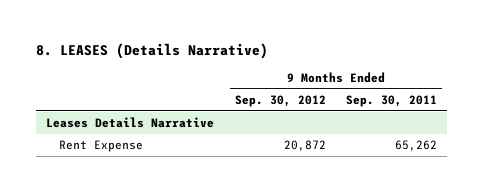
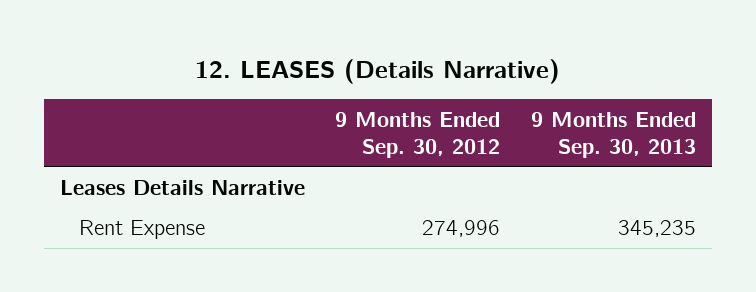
[36,42,269,59] 8. LEASES (Details Narrative) -> [194,58,560,84] 12. LEASES (Details Narrative)
[346,95,438,108] Sep. 30, 2011 -> none
none -> [531,111,697,159] 9 Months Ended Sep. 30, 2013
[283,140,326,152] 20,872 -> [422,220,501,238] 274,996

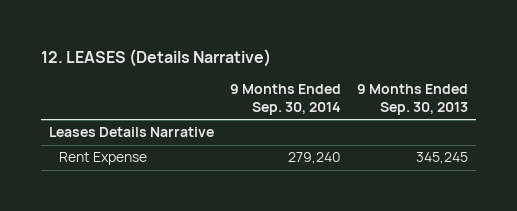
[335,111,501,159] 9 Months Ended Sep. 30, 2012 -> none
none -> [229,84,341,115] 9 Months Ended Sep. 30, 2014
[618,220,697,238] 345,235 -> [415,152,468,165] 345,245

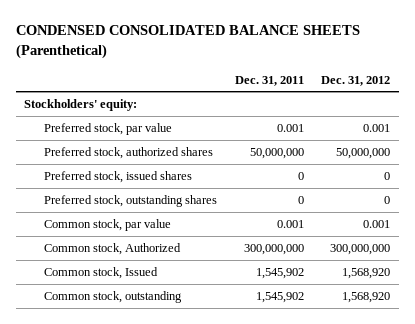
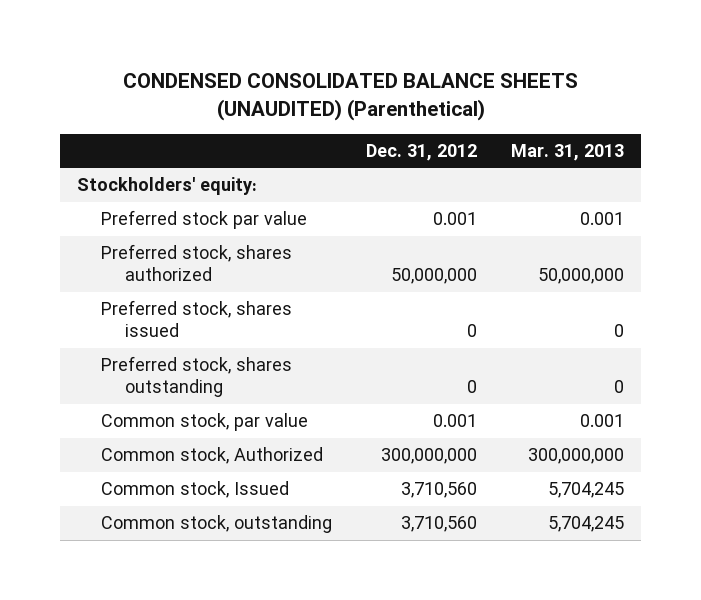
[15,25,360,59] CONDENSED CONSOLIDATED BALANCE SHEETS (Parenthetical) -> [122,72,578,121] CONDENSED CONSOLIDATED BALANCE SHEETS (UNAUDITED) (Parenthetical)
[234,75,304,86] Dec. 31, 2011 -> none
none -> [511,143,625,161] Mar. 31, 2013
[44,122,173,135] Preferred stock, par value -> [101,210,308,230] Preferred stock par value
[44,146,214,159] Preferred stock, authorized shares -> [101,244,293,282] Preferred stock, shares authorized
[44,170,193,183] Preferred stock, issued shares -> [101,300,293,338] Preferred stock, shares issued
[44,194,218,207] Preferred stock, outstanding shares -> [101,356,293,398] Preferred stock, shares outstanding
[342,267,391,279] 1,568,920 -> [401,482,478,499] 3,710,560
[342,291,391,303] 1,568,920 -> [401,516,478,533] 3,710,560

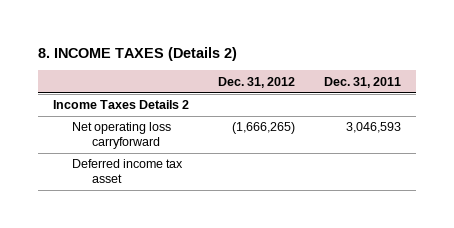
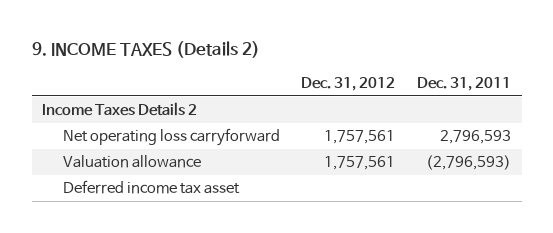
[38,46,238,61] 8. INCOME TAXES (Details 2) -> [31,40,260,58] 9. INCOME TAXES (Details 2)
[231,122,295,135] (1,666,265) -> [324,130,396,145] 1,757,561
[345,122,401,134] 3,046,593 -> [439,130,511,145] 2,796,593
none -> [62,155,201,169] Valuation allowance

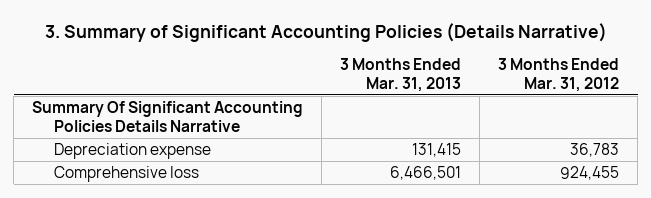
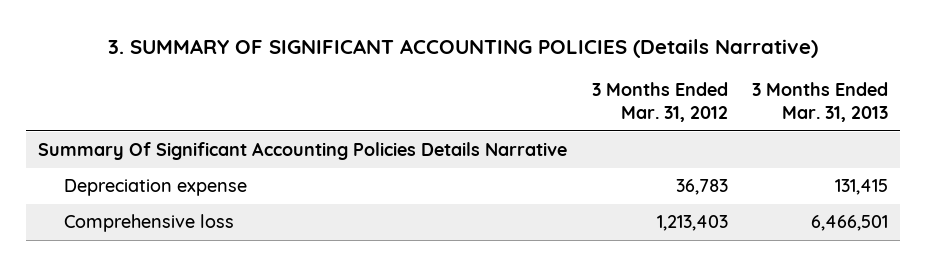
[44,22,607,42] 3. Summary of Significant Accounting Policies (Details Narrative) -> [108,38,819,58] 3. SUMMARY OF SIGNIFICANT ACCOUNTING POLICIES (Details Narrative)
[560,165,620,180] 924,455 -> [656,215,728,232] 1,213,403

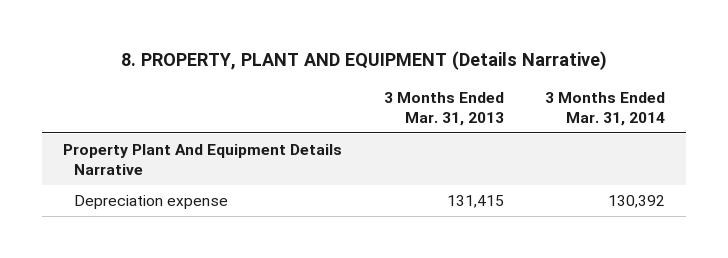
[108,38,819,58] 3. SUMMARY OF SIGNIFICANT ACCOUNTING POLICIES (Details Narrative) -> [121,50,608,70] 8. PROPERTY, PLANT AND EQUIPMENT (Details Narrative)
[591,82,728,123] 3 Months Ended Mar. 31, 2012 -> none
none -> [545,91,666,126] 3 Months Ended Mar. 31, 2014
[38,142,568,161] Summary Of Significant Accounting Policies Details Narrative -> none
none -> [62,144,342,176] Property Plant And Equipment Details Narrative
[64,214,235,233] Comprehensive loss -> none

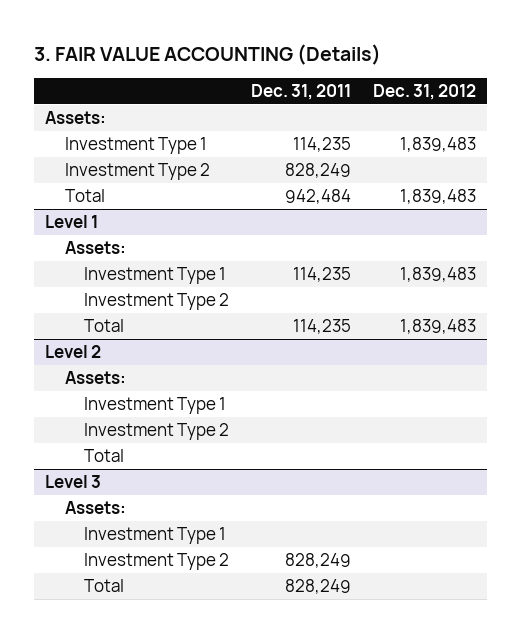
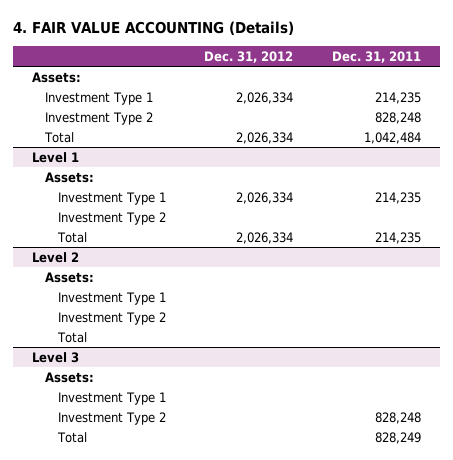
[34,43,382,65] 3. FAIR VALUE ACCOUNTING (Details) -> [12,21,294,36] 4. FAIR VALUE ACCOUNTING (Details)
[293,137,352,153] 114,235 -> [374,91,421,104] 214,235
[399,137,476,153] 1,839,483 -> [236,91,294,104] 2,026,334
[285,163,352,179] 828,249 -> [374,111,421,124] 828,248
[285,189,352,205] 942,484 -> [363,131,421,144] 1,042,484
[399,189,476,205] 1,839,483 -> [236,131,294,144] 2,026,334
[293,267,352,283] 114,235 -> [374,191,421,204] 214,235
[399,267,476,283] 1,839,483 -> [236,191,294,204] 2,026,334
[293,319,352,335] 114,235 -> [374,231,421,244] 214,235
[399,319,476,335] 1,839,483 -> [236,231,294,244] 2,026,334
[285,553,352,569] 828,249 -> [374,411,421,424] 828,248

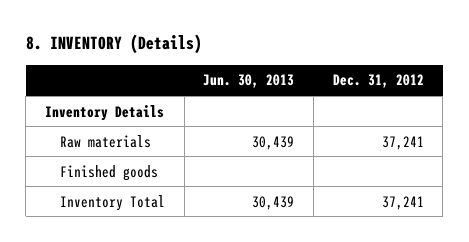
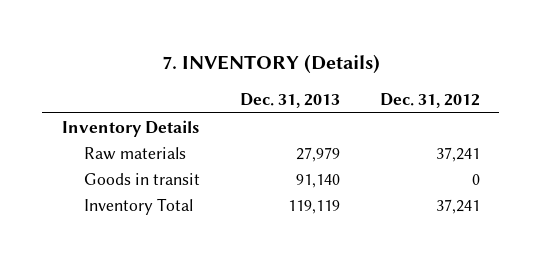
[25,34,202,55] 8. INVENTORY (Details) -> [161,54,380,75] 7. INVENTORY (Details)
[203,74,295,89] Jun. 30, 2013 -> none
none -> [239,93,340,109] Dec. 31, 2013
[59,164,158,181] Finished goods -> none
none -> [84,172,201,185] Goods in transit

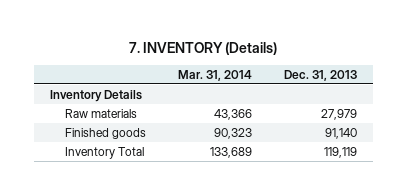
[379,93,480,109] Dec. 31, 2012 -> none
none -> [177,69,252,81] Mar. 31, 2014
[84,172,201,185] Goods in transit -> [64,127,146,139] Finished goods

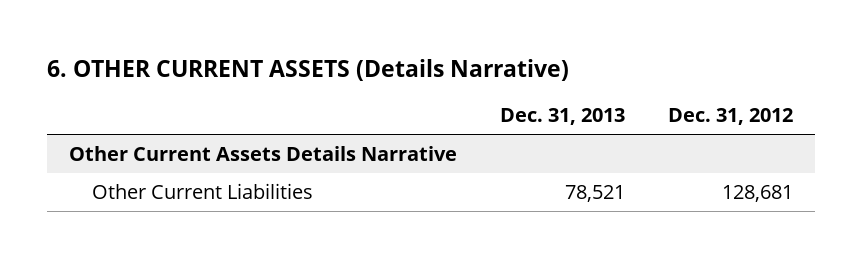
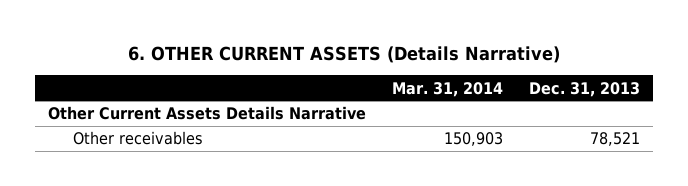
[668,108,794,126] Dec. 31, 2012 -> none
none -> [392,81,504,97] Mar. 31, 2014
[91,182,313,199] Other Current Liabilities -> [73,131,204,146] Other receivables

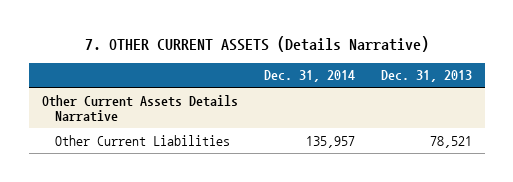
[128,45,561,63] 6. OTHER CURRENT ASSETS (Details Narrative) -> [84,36,429,53] 7. OTHER CURRENT ASSETS (Details Narrative)
[392,81,504,97] Mar. 31, 2014 -> none
none -> [263,70,355,83] Dec. 31, 2014
[73,131,204,146] Other receivables -> [54,134,230,146] Other Current Liabilities

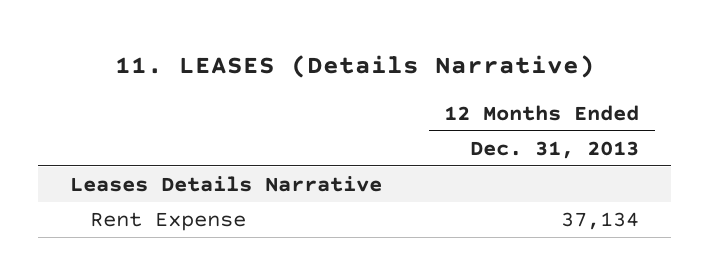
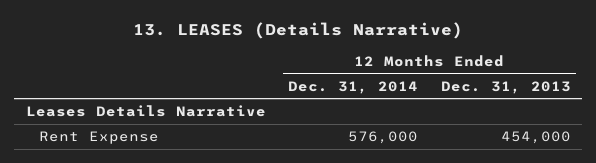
[114,55,595,79] 11. LEASES (Details Narrative) -> [133,22,464,40] 13. LEASES (Details Narrative)
none -> [288,80,419,94] Dec. 31, 2014
[561,212,640,231] 37,134 -> [500,131,571,145] 454,000

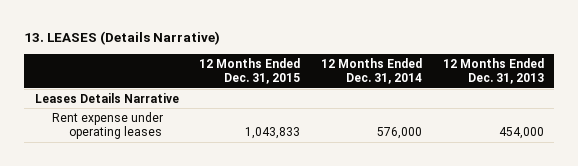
none -> [199,57,301,85] 12 Months Ended Dec. 31, 2015
[39,131,160,145] Rent Expense -> [51,111,163,140] Rent expense under operating leases

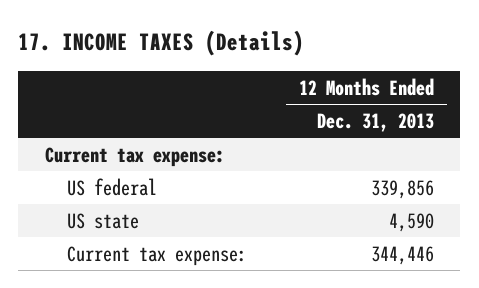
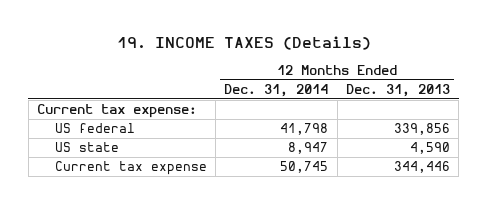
[18,30,305,57] 17. INCOME TAXES (Details) -> [116,35,371,50] 19. INCOME TAXES (Details)
none -> [224,84,329,98] Dec. 31, 2014
[66,245,247,266] Current tax expense: -> [54,161,207,176] Current tax expense

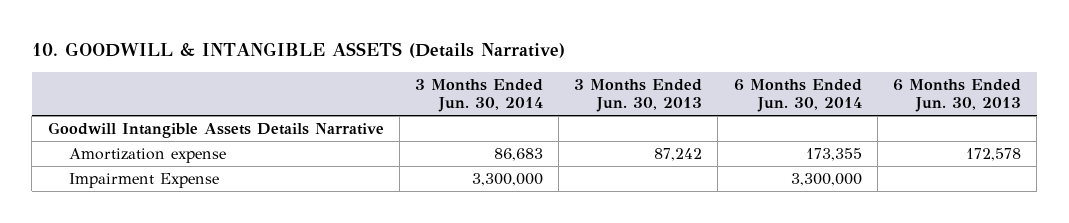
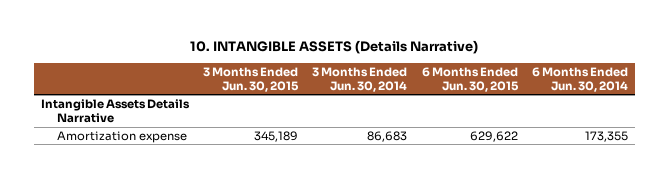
[31,42,565,59] 10. GOODWILL & INTANGIBLE ASSETS (Details Narrative) -> [190,40,479,55] 10. INTANGIBLE ASSETS (Details Narrative)
[574,79,703,113] 3 Months Ended Jun. 30, 2013 -> none
[892,79,1021,113] 6 Months Ended Jun. 30, 2013 -> none
none -> [203,66,300,92] 3 Months Ended Jun. 30, 2015
none -> [421,66,519,92] 6 Months Ended Jun. 30, 2015
[47,121,384,138] Goodwill Intangible Assets Details Narrative -> [40,98,190,124] Intangible Assets Details Narrative
[68,172,219,188] Impairment Expense -> none

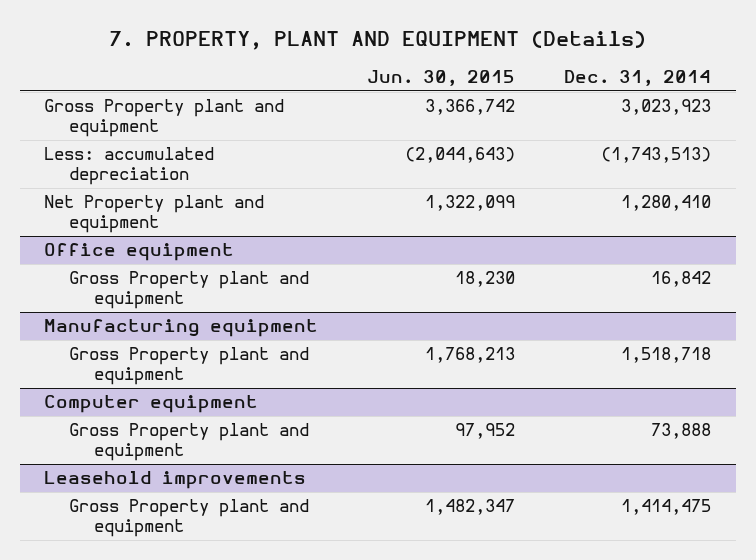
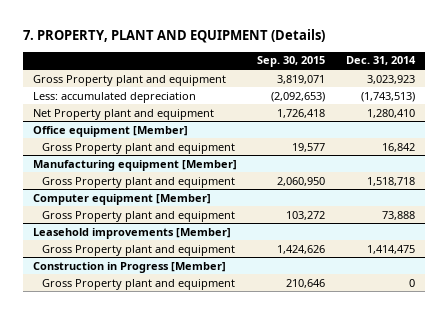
[367,70,516,87] Jun. 30, 2015 -> none
none -> [257,56,326,68] Sep. 30, 2015
[44,243,235,262] Office equipment -> [33,125,189,137] Office equipment [Member]
[44,319,319,338] Manufacturing equipment -> [33,159,238,171] Manufacturing equipment [Member]
[44,395,259,414] Computer equipment -> [33,193,212,205] Computer equipment [Member]
[44,471,307,490] Leasehold improvements -> [33,227,232,239] Leasehold improvements [Member]
none -> [33,261,227,273] Construction in Progress [Member]
none -> [41,278,235,290] Gross Property plant and equipment

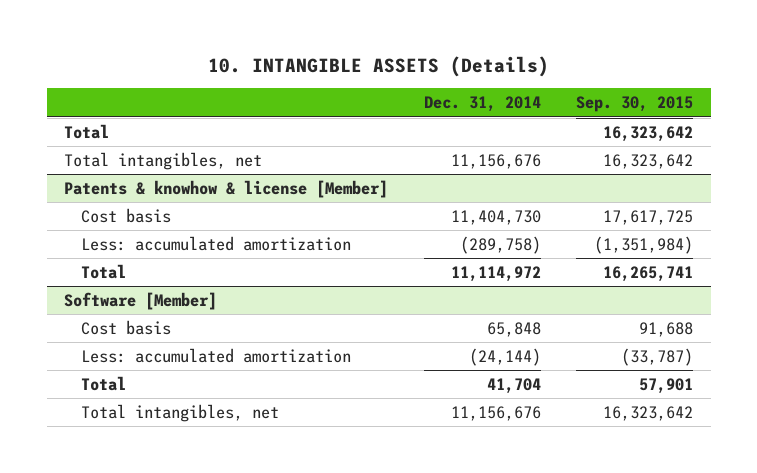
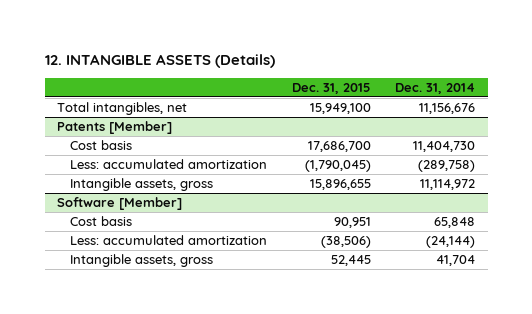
[207,55,549,77] 10. INTANGIBLE ASSETS (Details) -> [44,53,275,68] 12. INTANGIBLE ASSETS (Details)
[576,96,694,113] Sep. 30, 2015 -> none
none -> [291,83,371,95] Dec. 31, 2015
[64,123,110,139] Total -> none
[64,179,389,198] Patents & knowhow & license [Member] -> [56,121,172,135] Patents [Member]
[81,263,127,279] Total -> [70,178,214,192] Intangible assets, gross
[81,403,280,422] Total intangibles, net -> none
[81,375,127,391] Total -> [70,254,214,268] Intangible assets, gross

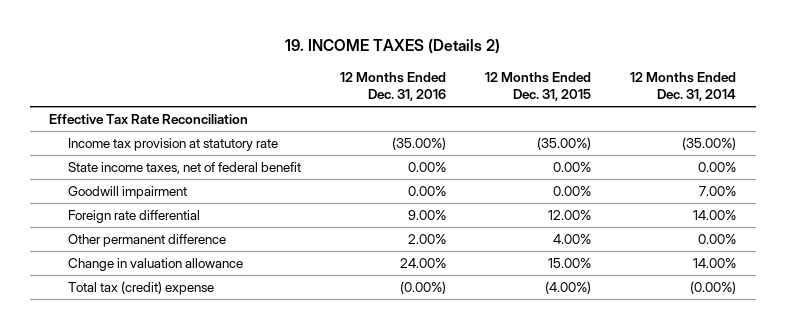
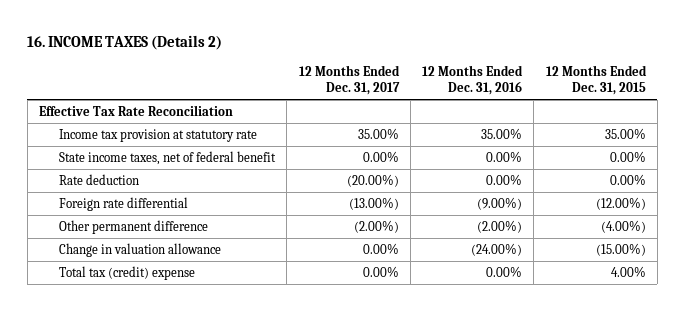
[284,38,500,54] 19. INCOME TAXES (Details 2) -> [27,34,223,50] 16. INCOME TAXES (Details 2)
[630,71,737,101] 12 Months Ended Dec. 31, 2014 -> none
none -> [298,64,400,95] 12 Months Ended Dec. 31, 2017
[392,137,447,151] (35.00%) -> [481,127,523,139] 35.00%
[537,137,592,151] (35.00%) -> [604,127,646,139] 35.00%
[68,186,188,200] Goodwill impairment -> none
none -> [59,173,140,185] Rate deduction
[408,210,447,221] 9.00% -> [477,196,523,210] (9.00%)
[548,210,592,221] 12.00% -> [595,196,646,210] (12.00%)
[408,234,447,245] 2.00% -> [477,219,523,233] (2.00%)
[553,234,592,245] 4.00% -> [600,219,646,233] (4.00%)
[400,258,447,269] 24.00% -> [471,242,523,256] (24.00%)
[548,258,592,269] 15.00% -> [595,242,646,256] (15.00%)
[400,281,447,295] (0.00%) -> [486,265,523,277] 0.00%
[545,281,592,295] (4.00%) -> [610,265,646,277] 4.00%

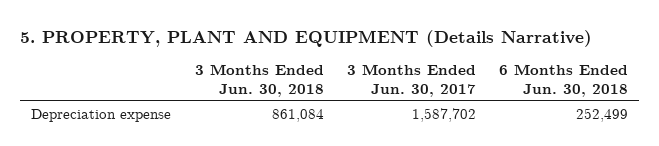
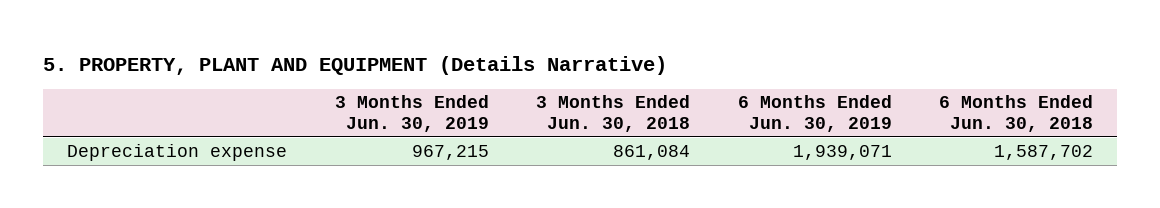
[346,64,476,98] 3 Months Ended Jun. 30, 2017 -> none
none -> [334,95,489,133] 3 Months Ended Jun. 30, 2019
none -> [737,95,892,133] 6 Months Ended Jun. 30, 2019
[575,108,628,123] 252,499 -> [994,145,1094,161] 1,587,702

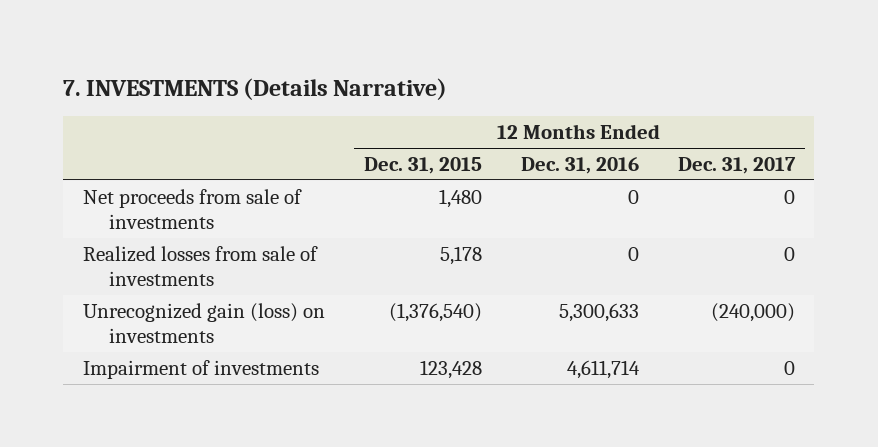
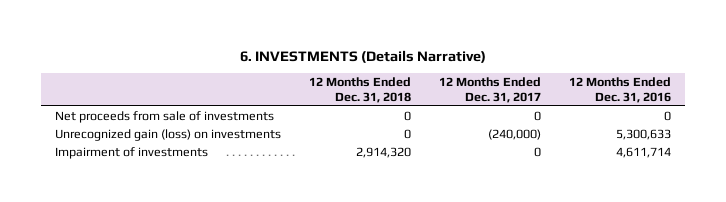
[63,77,448,100] 7. INVESTMENTS (Details Narrative) -> [240,49,487,63] 6. INVESTMENTS (Details Narrative)
[363,156,482,174] Dec. 31, 2015 -> none
none -> [309,77,412,103] 12 Months Ended Dec. 31, 2018
[82,245,318,286] Realized losses from sale of investments -> none

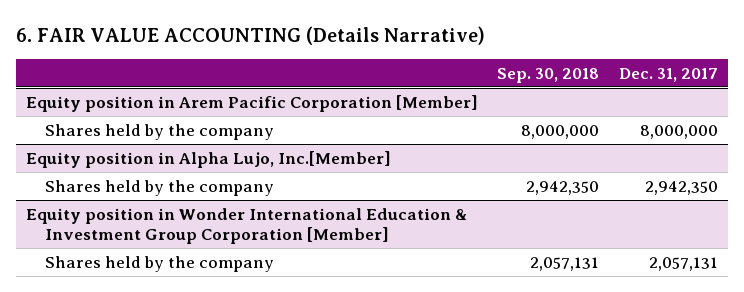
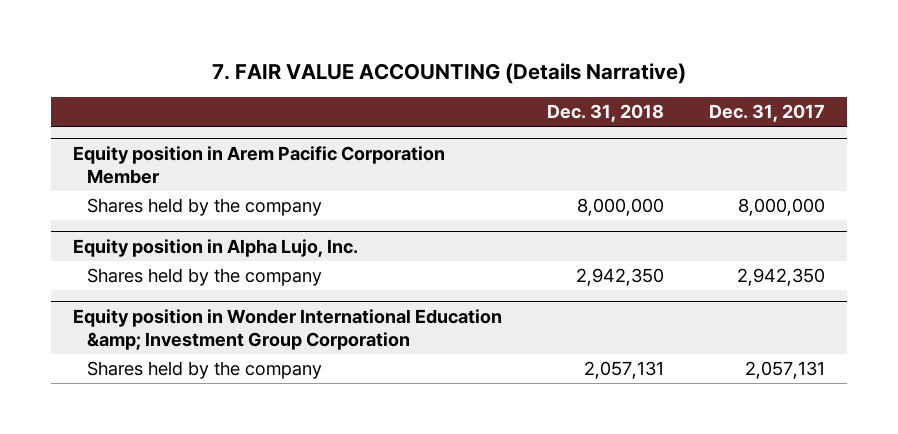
[15,26,485,46] 6. FAIR VALUE ACCOUNTING (Details Narrative) -> [211,62,686,84] 7. FAIR VALUE ACCOUNTING (Details Narrative)
[497,67,600,83] Sep. 30, 2018 -> none
none -> [546,104,664,123] Dec. 31, 2018
[25,94,478,112] Equity position in Arem Pacific Corporation [Member] -> [73,145,446,184] Equity position in Arem Pacific Corporation Member
[25,150,391,168] Equity position in Alpha Lujo, Inc.[Member] -> [73,238,359,257] Equity position in Alpha Lujo, Inc.
[25,207,467,245] Equity position in Wonder International Education & Investment Group Corporation [Member] -> [73,308,503,350] Equity position in Wonder International Education &amp; Investment Group Corporation

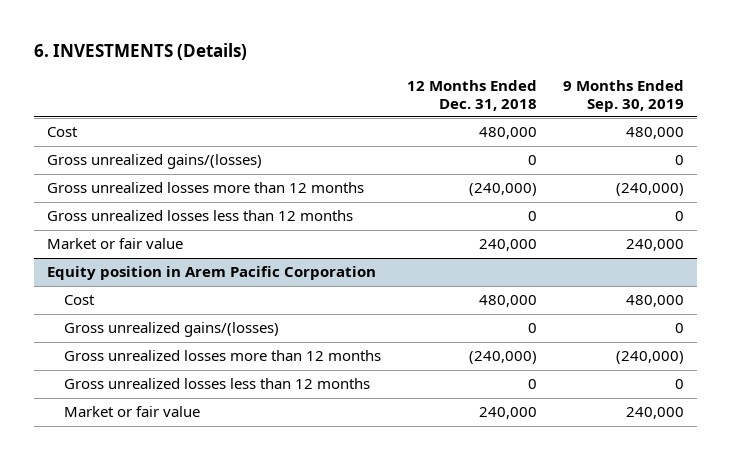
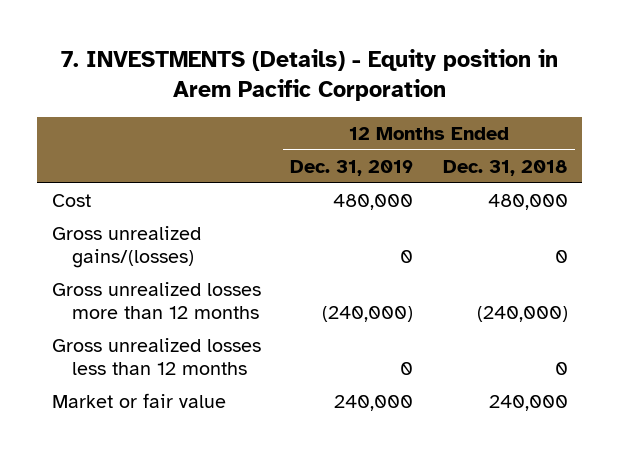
[34,43,248,61] 6. INVESTMENTS (Details) -> [60,49,558,102] 7. INVESTMENTS (Details) - Equity position in Arem Pacific Corporation
[563,80,685,112] 9 Months Ended Sep. 30, 2019 -> none
none -> [290,159,414,176] Dec. 31, 2019
[47,266,377,281] Equity position in Arem Pacific Corporation -> none
[63,295,95,306] Cost -> none
[63,322,279,338] Gross unrealized gains/(losses) -> none
[63,350,381,362] Gross unrealized losses more than 12 months -> none
[63,378,370,390] Gross unrealized losses less than 12 months -> none
[63,406,200,418] Market or fair value -> none

